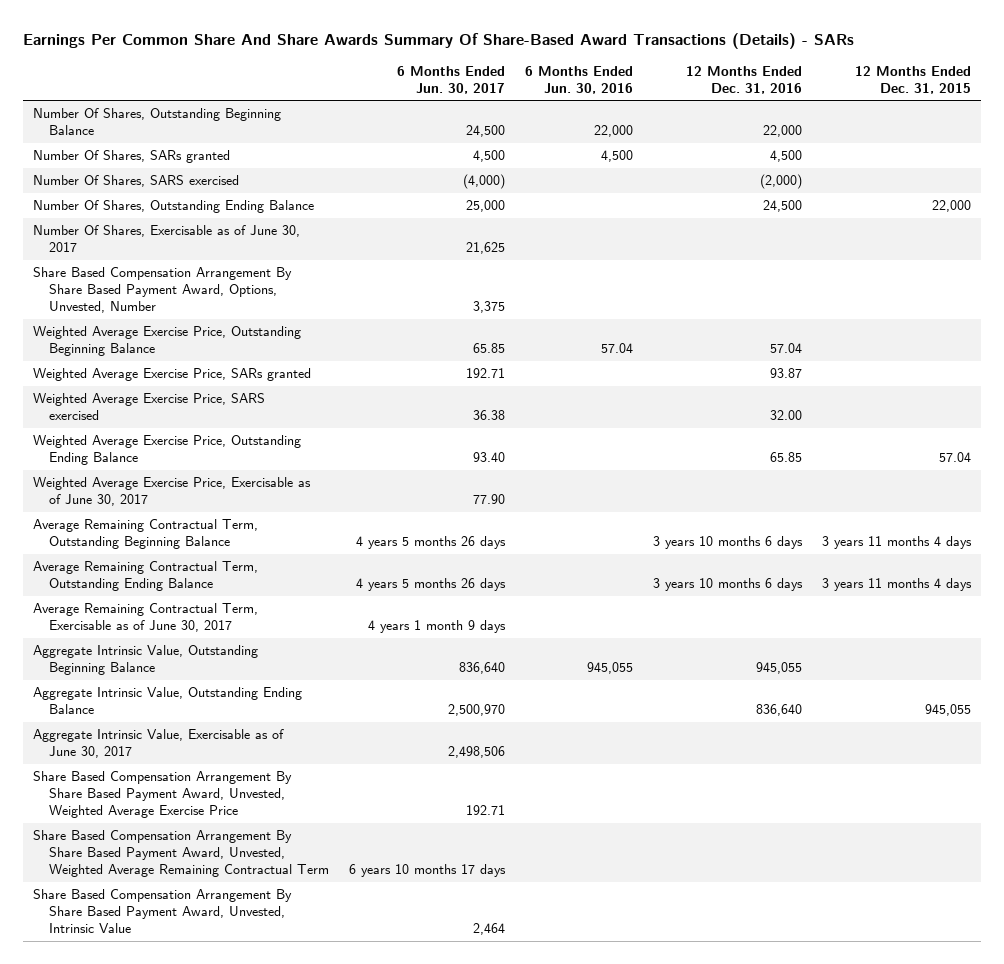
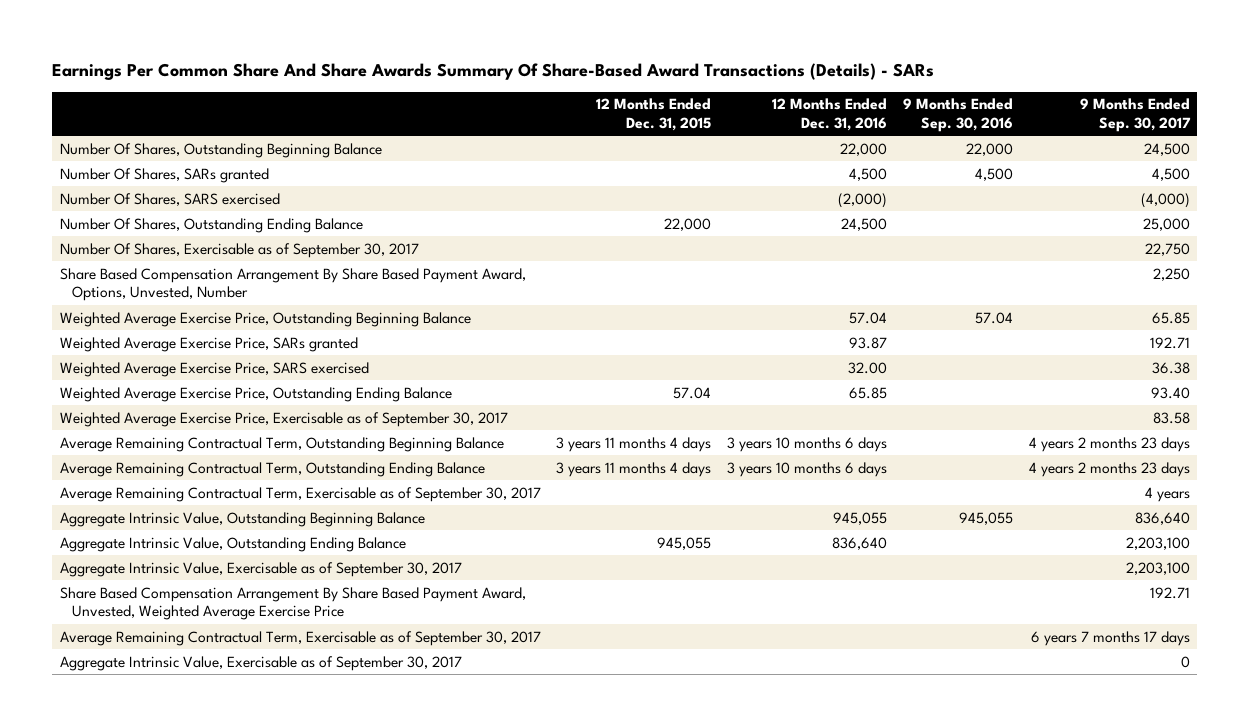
[397,65,506,94] 6 Months Ended Jun. 30, 2017 -> none
[525,65,634,94] 6 Months Ended Jun. 30, 2016 -> none
none -> [902,98,1013,132] 9 Months Ended Sep. 30, 2016
none -> [1079,98,1191,132] 9 Months Ended Sep. 30, 2017
[33,225,301,253] Number Of Shares, Exercisable as of June 30, 2017 -> [59,242,419,258] Number Of Shares, Exercisable as of September 30, 2017
[33,477,312,507] Weighted Average Exercise Price, Exercisable as of June 30, 2017 -> [59,411,508,427] Weighted Average Exercise Price, Exercisable as of September 30, 2017
[33,603,259,633] Average Remaining Contractual Term, Exercisable as of June 30, 2017 -> [59,486,541,502] Average Remaining Contractual Term, Exercisable as of September 30, 2017
[33,729,285,759] Aggregate Intrinsic Value, Exercisable as of June 30, 2017 -> [59,561,462,577] Aggregate Intrinsic Value, Exercisable as of September 30, 2017
[33,830,330,878] Share Based Compensation Arrangement By Share Based Payment Award, Unvested, Weighted Average Remaining Contractual Term -> [59,630,541,646] Average Remaining Contractual Term, Exercisable as of September 30, 2017
[33,889,293,934] Share Based Compensation Arrangement By Share Based Payment Award, Unvested, Intrinsic Value -> [59,655,462,671] Aggregate Intrinsic Value, Exercisable as of September 30, 2017

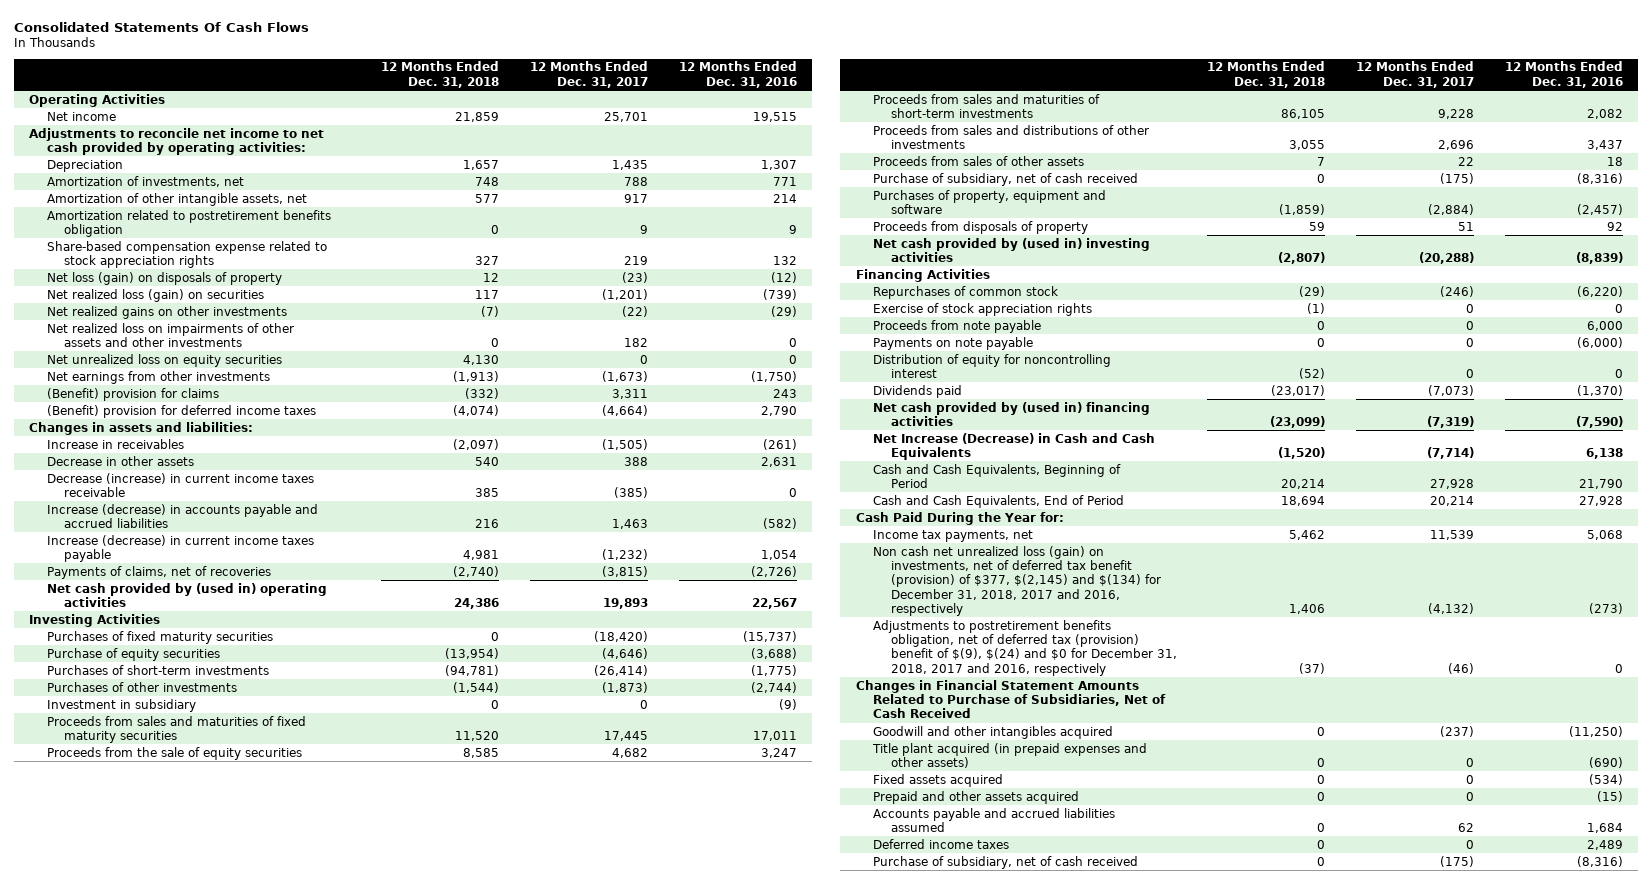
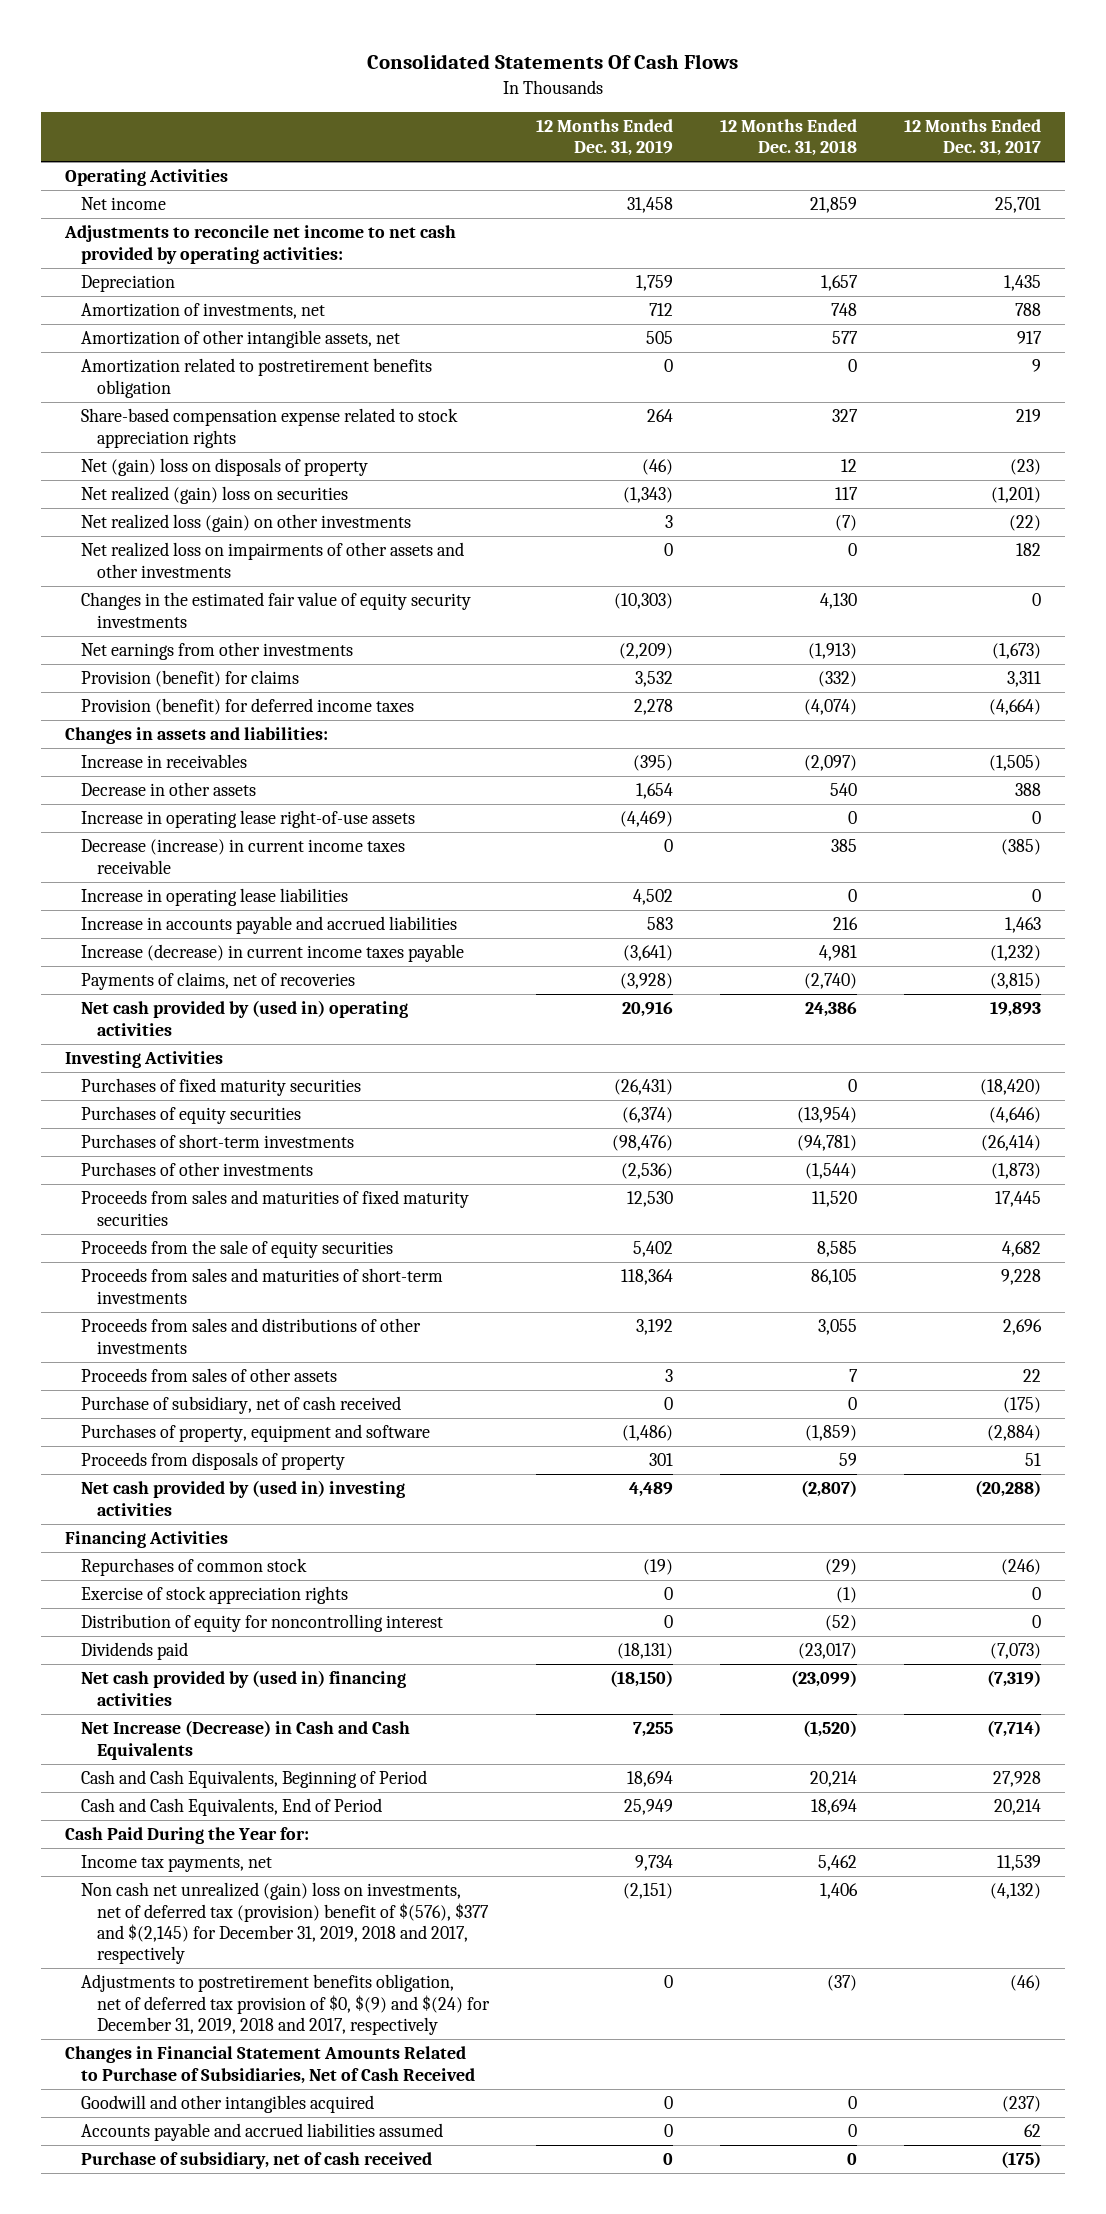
[678,61,797,88] 12 Months Ended Dec. 31, 2016 -> none
none -> [536,119,674,157] 12 Months Ended Dec. 31, 2019
[46,271,282,285] Net loss (gain) on disposals of property -> [80,458,368,477] Net (gain) loss on disposals of property
[46,288,264,302] Net realized loss (gain) on securities -> [80,486,348,505] Net realized (gain) loss on securities
[46,305,287,319] Net realized gains on other investments -> [80,514,411,533] Net realized loss (gain) on other investments
[46,353,282,367] Net unrealized loss on equity securities -> [80,592,471,628] Changes in the estimated fair value of equity security investments
[46,387,219,401] (Benefit) provision for claims -> [80,670,299,688] Provision (benefit) for claims
[46,404,316,418] (Benefit) provision for deferred income taxes -> [80,698,414,716] Provision (benefit) for deferred income taxes
none -> [80,810,415,829] Increase in operating lease right-of-use assets
none -> [80,888,348,907] Increase in operating lease liabilities
[46,503,318,529] Increase (decrease) in accounts payable and accrued liabilities -> [80,916,457,935] Increase in accounts payable and accrued liabilities
[46,647,220,661] Purchase of equity securities -> [80,1106,301,1125] Purchases of equity securities
[46,698,196,712] Investment in subsidiary -> none
[873,319,1042,333] Proceeds from note payable -> none
[873,336,1034,350] Payments on note payable -> none
[873,545,1161,616] Non cash net unrealized loss (gain) on investments, net of deferred tax benefit (provision) of $377, $(2,145) and $(134) for December 31, 2018, 2017 and 2016, respectively -> [80,1882,490,1964] Non cash net unrealized (gain) loss on investments, net of deferred tax (provision) benefit of $(576), $377 and $(2,145) for December 31, 2019, 2018 and 2017, respectively
[873,619,1177,676] Adjustments to postretirement benefits obligation, net of deferred tax (provision) benefit of $(9), $(24) and $0 for December 31, 2018, 2017 and 2016, respectively -> [80,1974,491,2035] Adjustments to postretirement benefits obligation, net of deferred tax provision of $0, $(9) and $(24) for December 31, 2019, 2018 and 2017, respectively
[872,742,1148,769] Title plant acquired (in prepaid expenses and other assets) -> none
[873,773,1004,787] Fixed assets acquired -> none
[873,790,1080,804] Prepaid and other assets acquired -> none
[873,838,1010,849] Deferred income taxes -> none

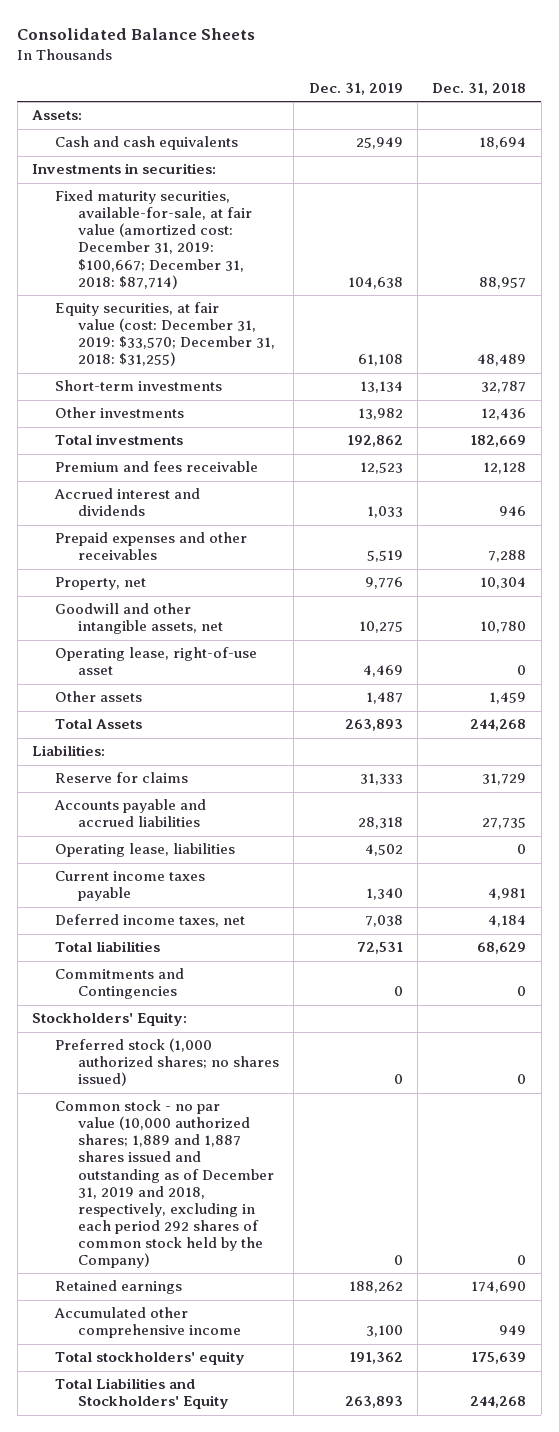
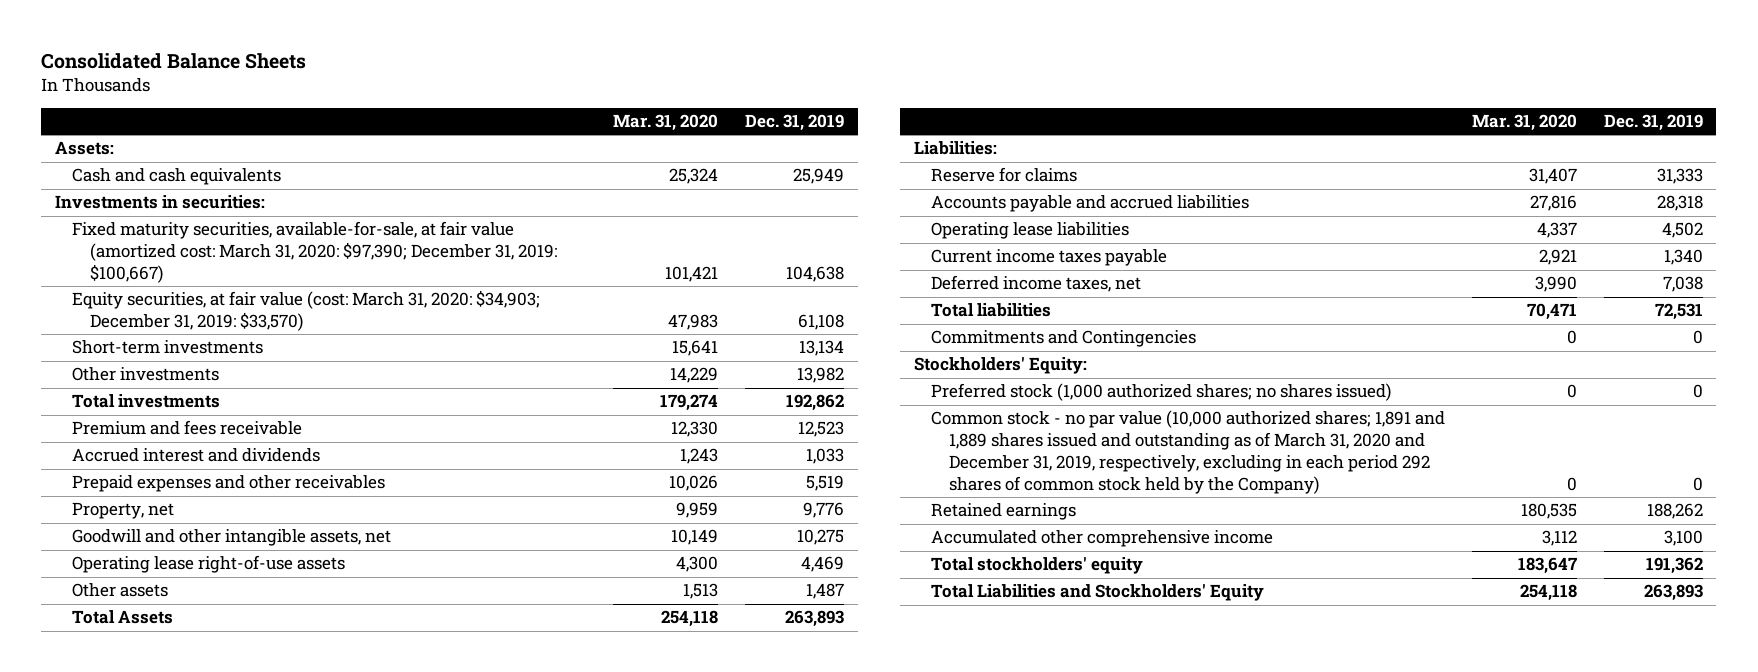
[432,83,527,96] Dec. 31, 2018 -> none
none -> [613,114,719,132] Mar. 31, 2020
[55,190,252,289] Fixed maturity securities, available-for-sale, at fair value (amortized cost: December 31, 2019: $100,667; December 31, 2018: $87,714) -> [72,221,558,283] Fixed maturity securities, available-for-sale, at fair value (amortized cost: March 31, 2020: $97,390; December 31, 2019: $100,667)
[55,302,275,367] Equity securities, at fair value (cost: December 31, 2019: $33,570; December 31, 2018: $31,255) -> [72,290,541,332] Equity securities, at fair value (cost: March 31, 2020: $34,903; December 31, 2019: $33,570)
[55,647,258,676] Operating lease, right-of-use asset -> [72,555,346,574] Operating lease right-of-use assets
[55,843,236,858] Operating lease, liabilities -> [931,222,1130,240] Operating lease liabilities
[55,1100,274,1268] Common stock - no par value (10,000 authorized shares; 1,889 and 1,887 shares issued and outstanding as of December 31, 2019 and 2018, respectively, excluding in each period 292 shares of common stock held by the Company) -> [931,410,1446,494] Common stock - no par value (10,000 authorized shares; 1,891 and 1,889 shares issued and outstanding as of March 31, 2020 and December 31, 2019, respectively, excluding in each period 292 shares of common stock held by the Company)

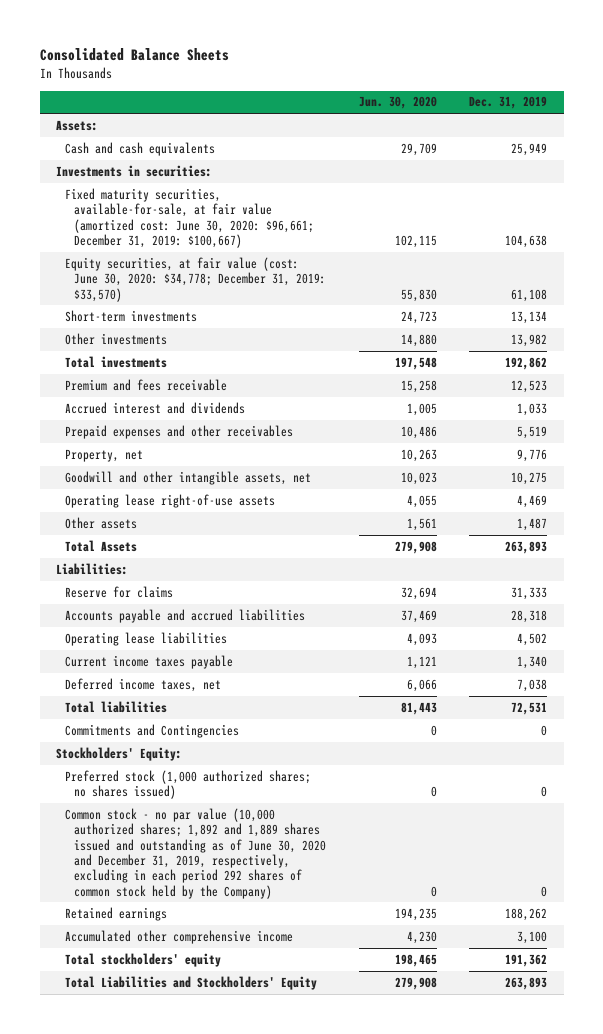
[613,114,719,132] Mar. 31, 2020 -> none
none -> [358,96,437,110] Jun. 30, 2020
[72,221,558,283] Fixed maturity securities, available-for-sale, at fair value (amortized cost: March 31, 2020: $97,390; December 31, 2019: $100,667) -> [65,187,315,248] Fixed maturity securities, available-for-sale, at fair value (amortized cost: June 30, 2020: $96,661; December 31, 2019: $100,667)
[72,290,541,332] Equity securities, at fair value (cost: March 31, 2020: $34,903; December 31, 2019: $33,570) -> [65,256,327,302] Equity securities, at fair value (cost: June 30, 2020: $34,778; December 31, 2019: $33,570)
[931,410,1446,494] Common stock - no par value (10,000 authorized shares; 1,891 and 1,889 shares issued and outstanding as of March 31, 2020 and December 31, 2019, respectively, excluding in each period 292 shares of common stock held by the Company) -> [65,807,327,899] Common stock - no par value (10,000 authorized shares; 1,892 and 1,889 shares issued and outstanding as of June 30, 2020 and December 31, 2019, respectively, excluding in each period 292 shares of common stock held by the Company)

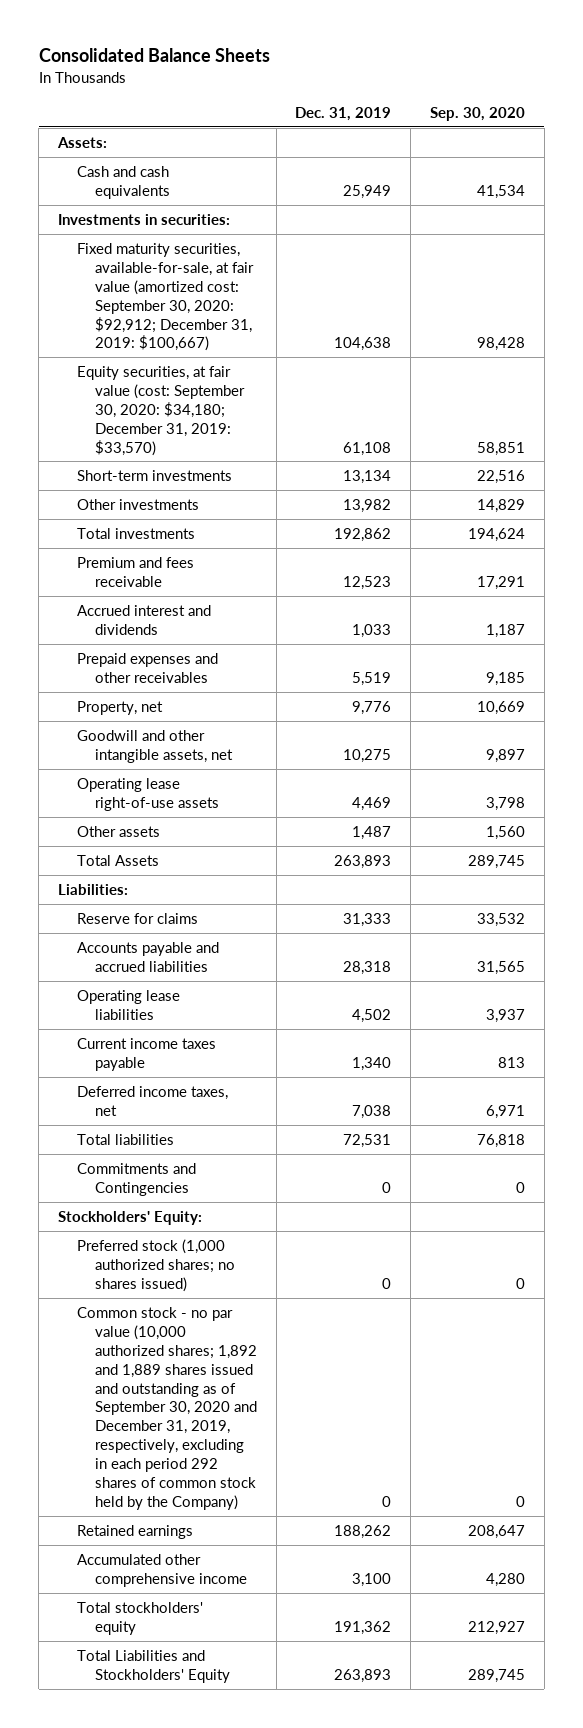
[358,96,437,110] Jun. 30, 2020 -> none
none -> [429,106,525,121] Sep. 30, 2020
[65,187,315,248] Fixed maturity securities, available-for-sale, at fair value (amortized cost: June 30, 2020: $96,661; December 31, 2019: $100,667) -> [76,242,254,352] Fixed maturity securities, available-for-sale, at fair value (amortized cost: September 30, 2020: $92,912; December 31, 2019: $100,667)
[65,256,327,302] Equity securities, at fair value (cost: June 30, 2020: $34,778; December 31, 2019: $33,570) -> [76,365,245,456] Equity securities, at fair value (cost: September 30, 2020: $34,180; December 31, 2019: $33,570)
[65,807,327,899] Common stock - no par value (10,000 authorized shares; 1,892 and 1,889 shares issued and outstanding as of June 30, 2020 and December 31, 2019, respectively, excluding in each period 292 shares of common stock held by the Company) -> [76,1306,257,1511] Common stock - no par value (10,000 authorized shares; 1,892 and 1,889 shares issued and outstanding as of September 30, 2020 and December 31, 2019, respectively, excluding in each period 292 shares of common stock held by the Company)

